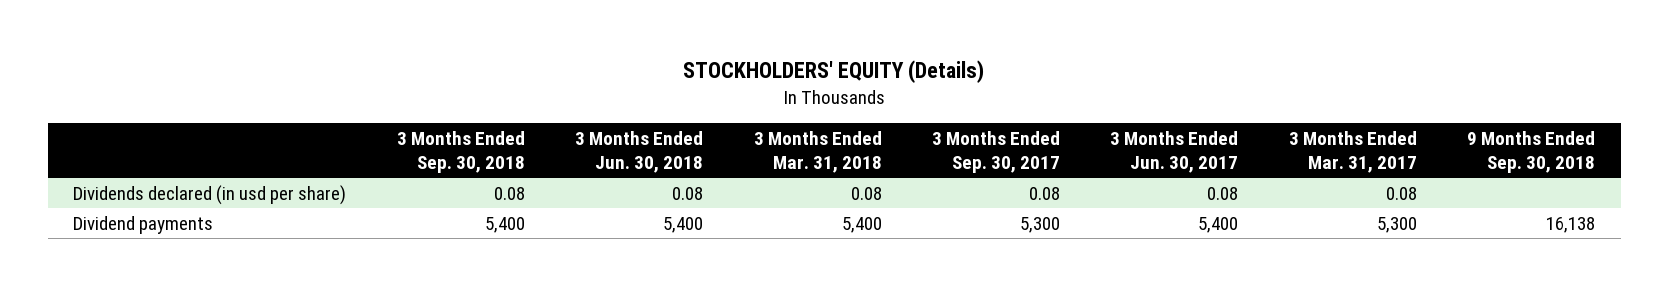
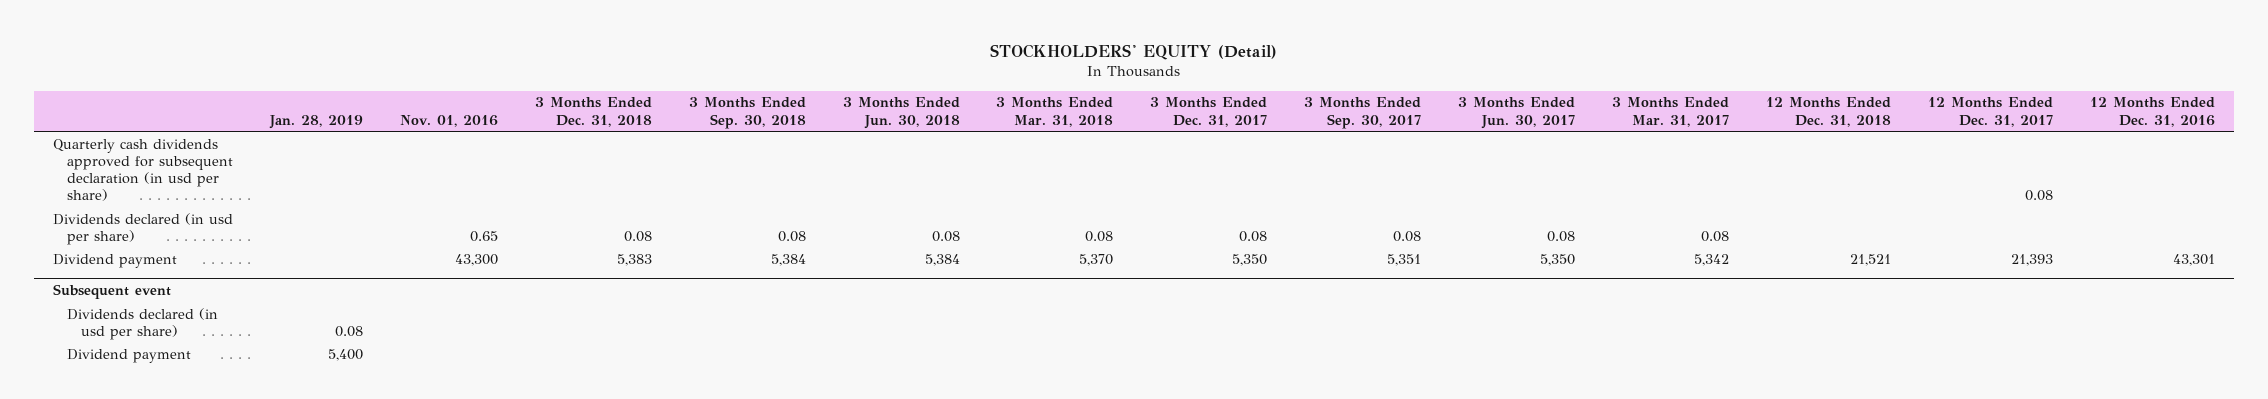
[683,59,985,83] STOCKHOLDERS' EQUITY (Details) -> [989,43,1277,60] STOCKHOLDERS' EQUITY (Detail)
[1467,130,1596,173] 9 Months Ended Sep. 30, 2018 -> none
none -> [268,114,363,129] Jan. 28, 2019
none -> [399,114,498,127] Nov. 01, 2016
none -> [534,97,652,127] 3 Months Ended Dec. 31, 2018
none -> [1150,97,1268,127] 3 Months Ended Dec. 31, 2017
none -> [1766,97,1892,127] 12 Months Ended Dec. 31, 2018
none -> [1928,97,2054,127] 12 Months Ended Dec. 31, 2017
none -> [2090,97,2216,127] 12 Months Ended Dec. 31, 2016
none -> [52,138,233,202] Quarterly cash dividends approved for subsequent declaration (in usd per share)
[73,215,214,234] Dividend payments -> [52,253,177,268] Dividend payment
[484,216,525,233] 5,400 -> [770,253,806,266] 5,384
[663,216,704,233] 5,400 -> [924,253,960,266] 5,384
[841,216,882,233] 5,400 -> [1079,253,1114,266] 5,370
[1020,216,1061,233] 5,300 -> [1387,253,1422,266] 5,351
[1198,216,1239,233] 5,400 -> [1540,253,1576,266] 5,350
[1376,216,1417,233] 5,300 -> [1694,253,1730,266] 5,342
none -> [52,284,171,300] Subsequent event
none -> [66,307,218,340] Dividends declared (in usd per share)
none -> [66,348,191,363] Dividend payment

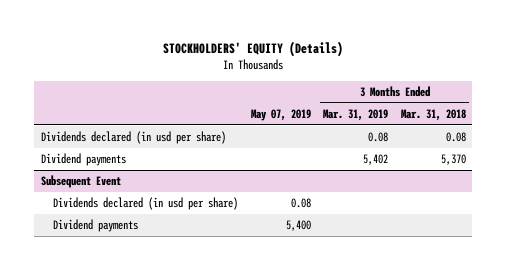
[989,43,1277,60] STOCKHOLDERS' EQUITY (Detail) -> [163,40,344,57] STOCKHOLDERS' EQUITY (Details)
[268,114,363,129] Jan. 28, 2019 -> none
[399,114,498,127] Nov. 01, 2016 -> none
[534,97,652,127] 3 Months Ended Dec. 31, 2018 -> none
[688,97,806,129] 3 Months Ended Sep. 30, 2018 -> none
[842,97,960,129] 3 Months Ended Jun. 30, 2018 -> none
[1150,97,1268,127] 3 Months Ended Dec. 31, 2017 -> none
[1304,97,1422,129] 3 Months Ended Sep. 30, 2017 -> none
[1458,97,1576,129] 3 Months Ended Jun. 30, 2017 -> none
[1612,97,1730,127] 3 Months Ended Mar. 31, 2017 -> none
[1766,97,1892,127] 12 Months Ended Dec. 31, 2018 -> none
[1928,97,2054,127] 12 Months Ended Dec. 31, 2017 -> none
[2090,97,2216,127] 12 Months Ended Dec. 31, 2016 -> none
none -> [250,109,311,122] May 07, 2019
none -> [323,109,389,122] Mar. 31, 2019
[52,138,233,202] Quarterly cash dividends approved for subsequent declaration (in usd per share) -> none
[52,253,177,268] Dividend payment -> [40,153,126,167] Dividend payments
[52,284,171,300] Subsequent event -> [40,175,121,189] Subsequent Event
[66,348,191,363] Dividend payment -> [53,219,139,233] Dividend payments

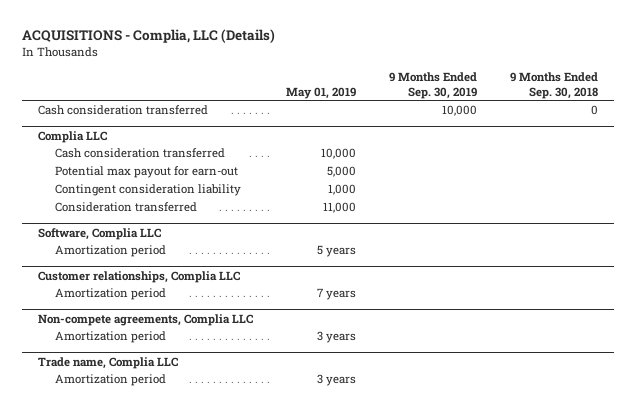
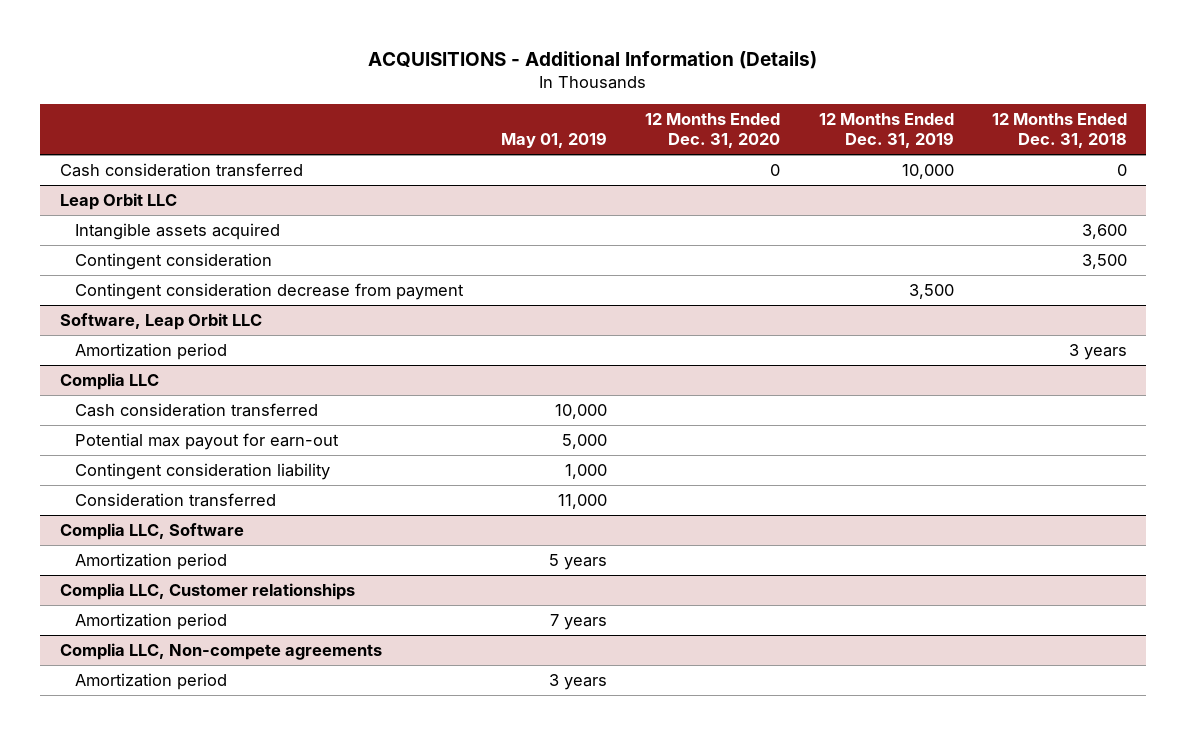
[21,29,275,44] ACQUISITIONS - Complia, LLC (Details) -> [368,50,818,69] ACQUISITIONS - Additional Information (Details)
[388,71,477,99] 9 Months Ended Sep. 30, 2019 -> none
[509,71,598,99] 9 Months Ended Sep. 30, 2018 -> none
none -> [645,113,781,149] 12 Months Ended Dec. 31, 2020
none -> [818,113,954,149] 12 Months Ended Dec. 31, 2019
none -> [992,113,1128,149] 12 Months Ended Dec. 31, 2018
none -> [59,193,177,211] Leap Orbit LLC
none -> [74,223,280,241] Intangible assets acquired
none -> [74,253,272,271] Contingent consideration
none -> [74,283,464,301] Contingent consideration decrease from payment
none -> [59,313,262,331] Software, Leap Orbit LLC
none -> [74,343,227,361] Amortization period
[38,227,162,240] Software, Complia LLC -> [59,523,244,541] Complia LLC, Software
[38,270,241,283] Customer relationships, Complia LLC -> [59,583,355,601] Complia LLC, Customer relationships
[38,313,254,326] Non-compete agreements, Complia LLC -> [59,643,382,661] Complia LLC, Non-compete agreements
[38,356,179,369] Trade name, Complia LLC -> none
[54,374,166,387] Amortization period -> none

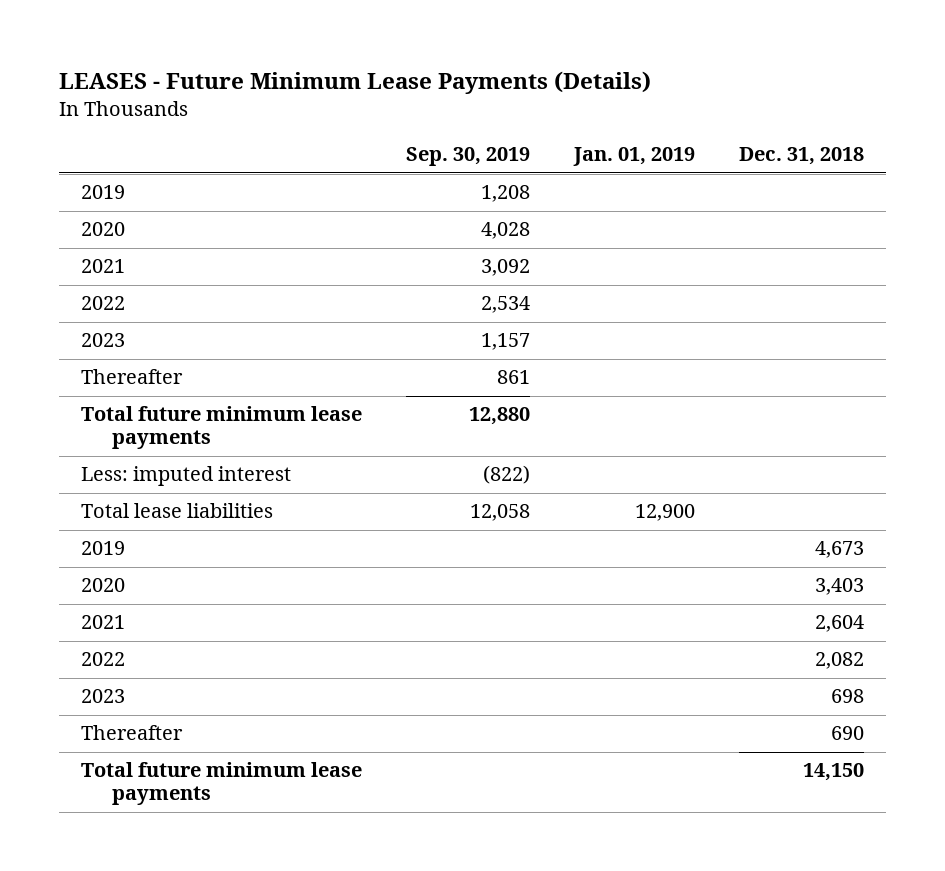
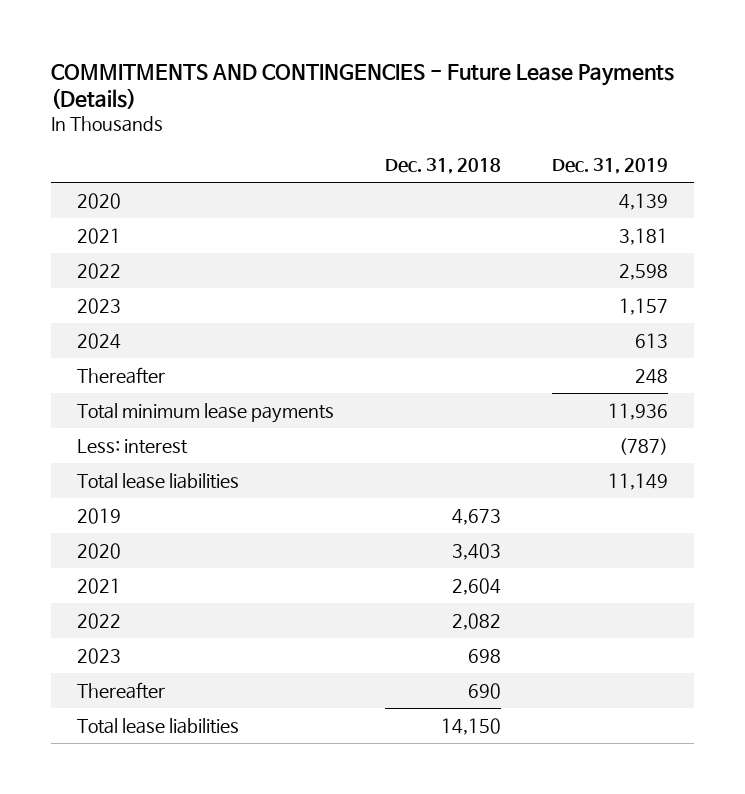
[58,71,651,95] LEASES - Future Minimum Lease Payments (Details) -> [51,63,675,110] COMMITMENTS AND CONTINGENCIES - Future Lease Payments (Details)
[405,147,530,167] Sep. 30, 2019 -> none
[573,147,696,167] Jan. 01, 2019 -> none
none -> [552,158,669,175] Dec. 31, 2019
[80,185,125,200] 2019 -> none
none -> [76,332,121,349] 2024
[80,406,362,450] Total future minimum lease payments -> [76,402,334,423] Total minimum lease payments
[80,466,291,487] Less: imputed interest -> [76,438,188,454] Less: interest
[80,762,362,806] Total future minimum lease payments -> [76,717,239,734] Total lease liabilities

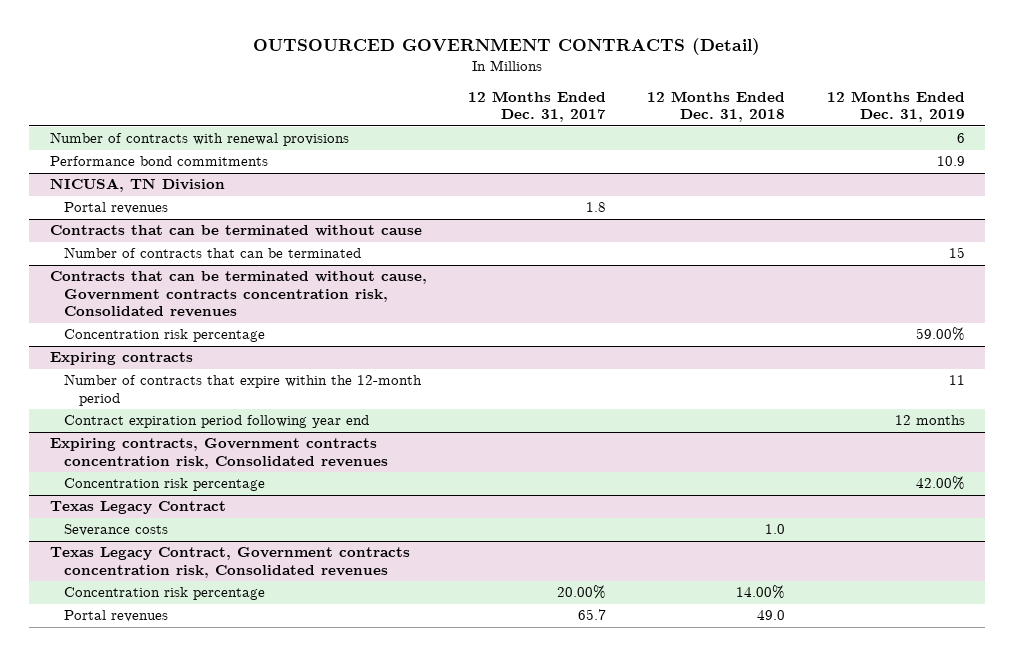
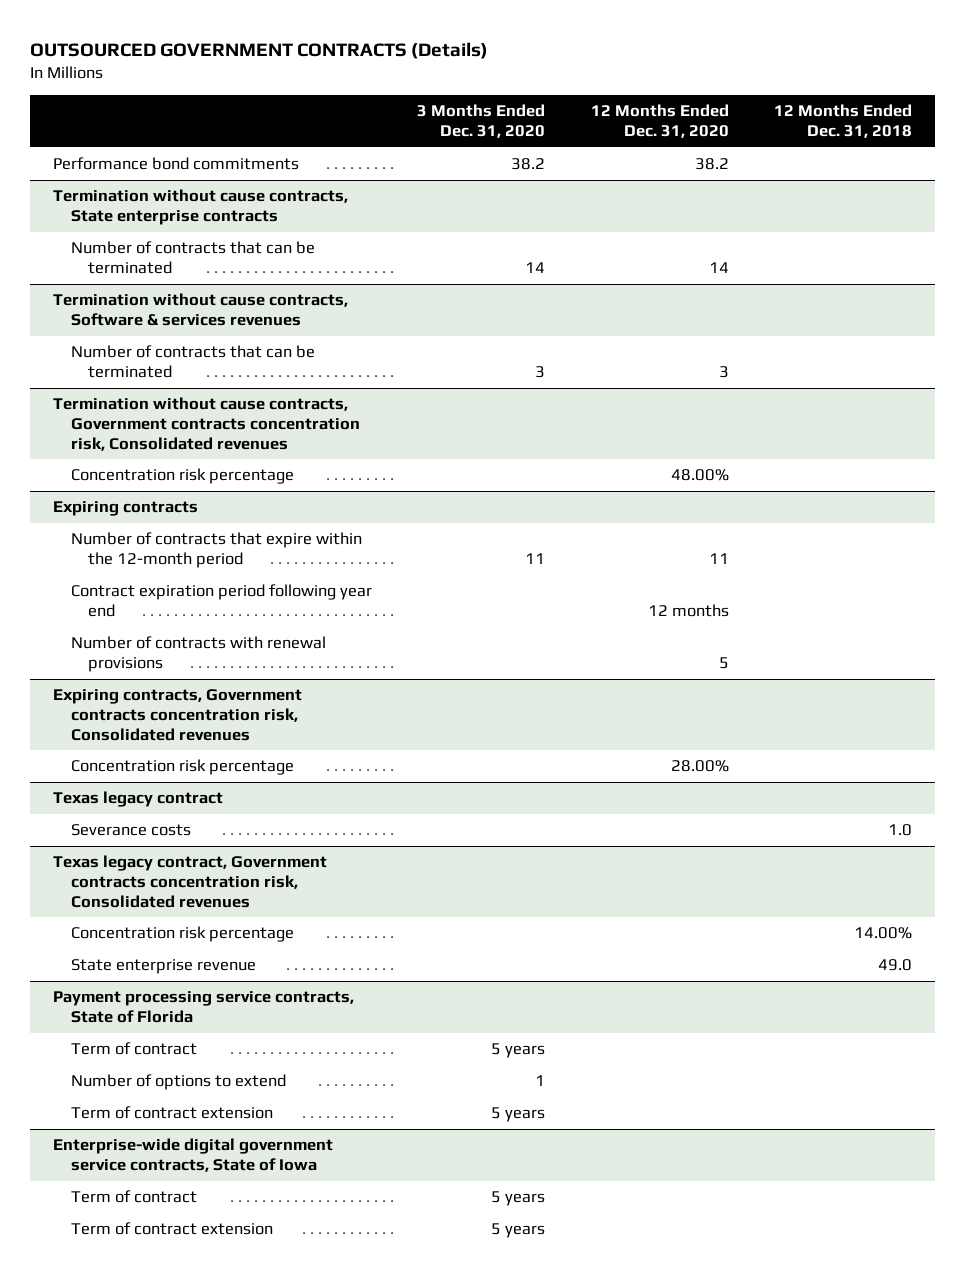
[253,38,761,56] OUTSOURCED GOVERNMENT CONTRACTS (Detail) -> [30,42,489,60] OUTSOURCED GOVERNMENT CONTRACTS (Details)
[468,90,607,123] 12 Months Ended Dec. 31, 2017 -> none
[826,90,965,123] 12 Months Ended Dec. 31, 2019 -> none
none -> [417,104,546,139] 3 Months Ended Dec. 31, 2020
none -> [590,104,729,139] 12 Months Ended Dec. 31, 2020
[49,132,349,147] Number of contracts with renewal provisions -> none
[49,178,225,193] NICUSA, TN Division -> none
[64,202,169,215] Portal revenues -> none
[49,225,422,237] Contracts that can be terminated without cause -> none
[64,247,362,259] Number of contracts that can be terminated -> none
none -> [53,189,349,226] Termination without cause contracts, State enterprise contracts
none -> [70,241,315,275] Number of contracts that can be terminated
none -> [53,293,349,327] Termination without cause contracts, Software & services revenues
none -> [70,345,315,379] Number of contracts that can be terminated
[49,271,427,318] Contracts that can be terminated without cause, Government contracts concentration risk, Consolidated revenues -> [53,397,360,451] Termination without cause contracts, Government contracts concentration risk, Consolidated revenues
none -> [70,636,326,673] Number of contracts with renewal provisions
[49,501,226,515] Texas Legacy Contract -> [53,791,224,808] Texas legacy contract
[49,547,410,578] Texas Legacy Contract, Government contracts concentration risk, Consolidated revenues -> [53,855,328,908] Texas legacy contract, Government contracts concentration risk, Consolidated revenues
[64,610,169,623] Portal revenues -> [70,959,256,975] State enterprise revenue
none -> [53,991,355,1024] Payment processing service contracts, State of Florida
none -> [70,1042,197,1056] Term of contract
none -> [70,1074,286,1091] Number of options to extend
none -> [70,1106,273,1120] Term of contract extension
none -> [53,1138,334,1173] Enterprise-wide digital government service contracts, State of Iowa
none -> [70,1190,197,1204] Term of contract
none -> [70,1222,273,1236] Term of contract extension

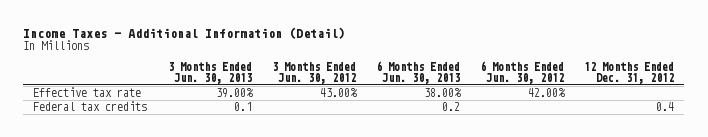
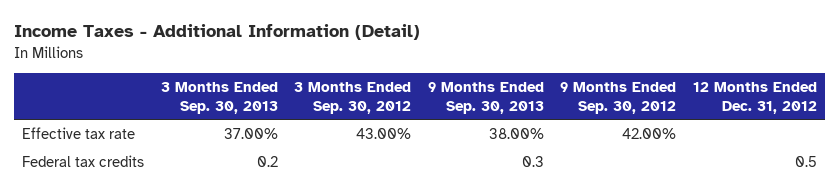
[167,61,252,84] 3 Months Ended Jun. 30, 2013 -> none
[271,61,356,84] 3 Months Ended Jun. 30, 2012 -> none
[375,60,460,84] 6 Months Ended Jun. 30, 2013 -> none
[480,60,565,84] 6 Months Ended Jun. 30, 2012 -> none
none -> [160,81,278,114] 3 Months Ended Sep. 30, 2013
none -> [294,81,412,114] 3 Months Ended Sep. 30, 2012
none -> [427,81,544,114] 9 Months Ended Sep. 30, 2013
none -> [560,81,677,114] 9 Months Ended Sep. 30, 2012
[656,102,675,112] 0.4 -> [794,156,817,168] 0.5

